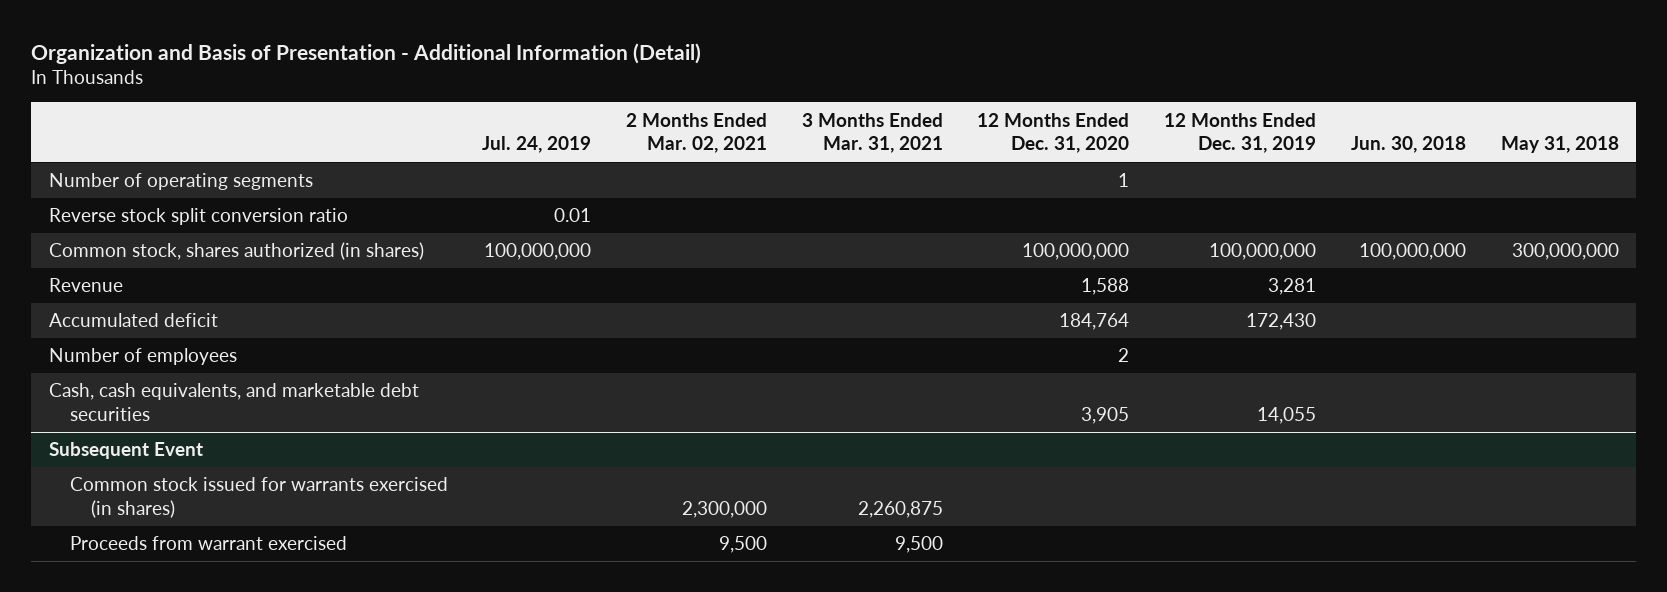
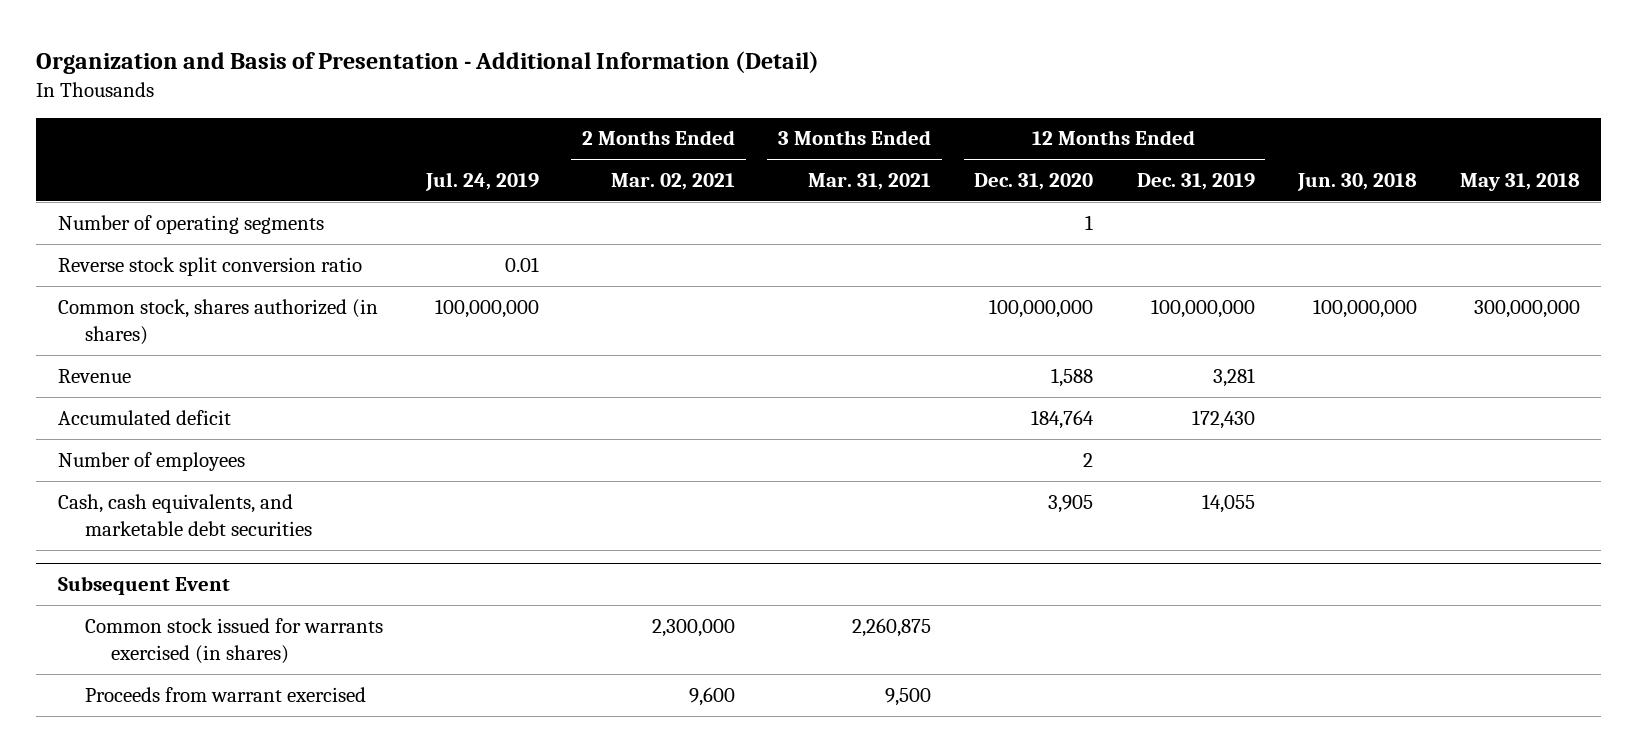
[719,536,768,554] 9,500 -> [689,686,736,706] 9,600

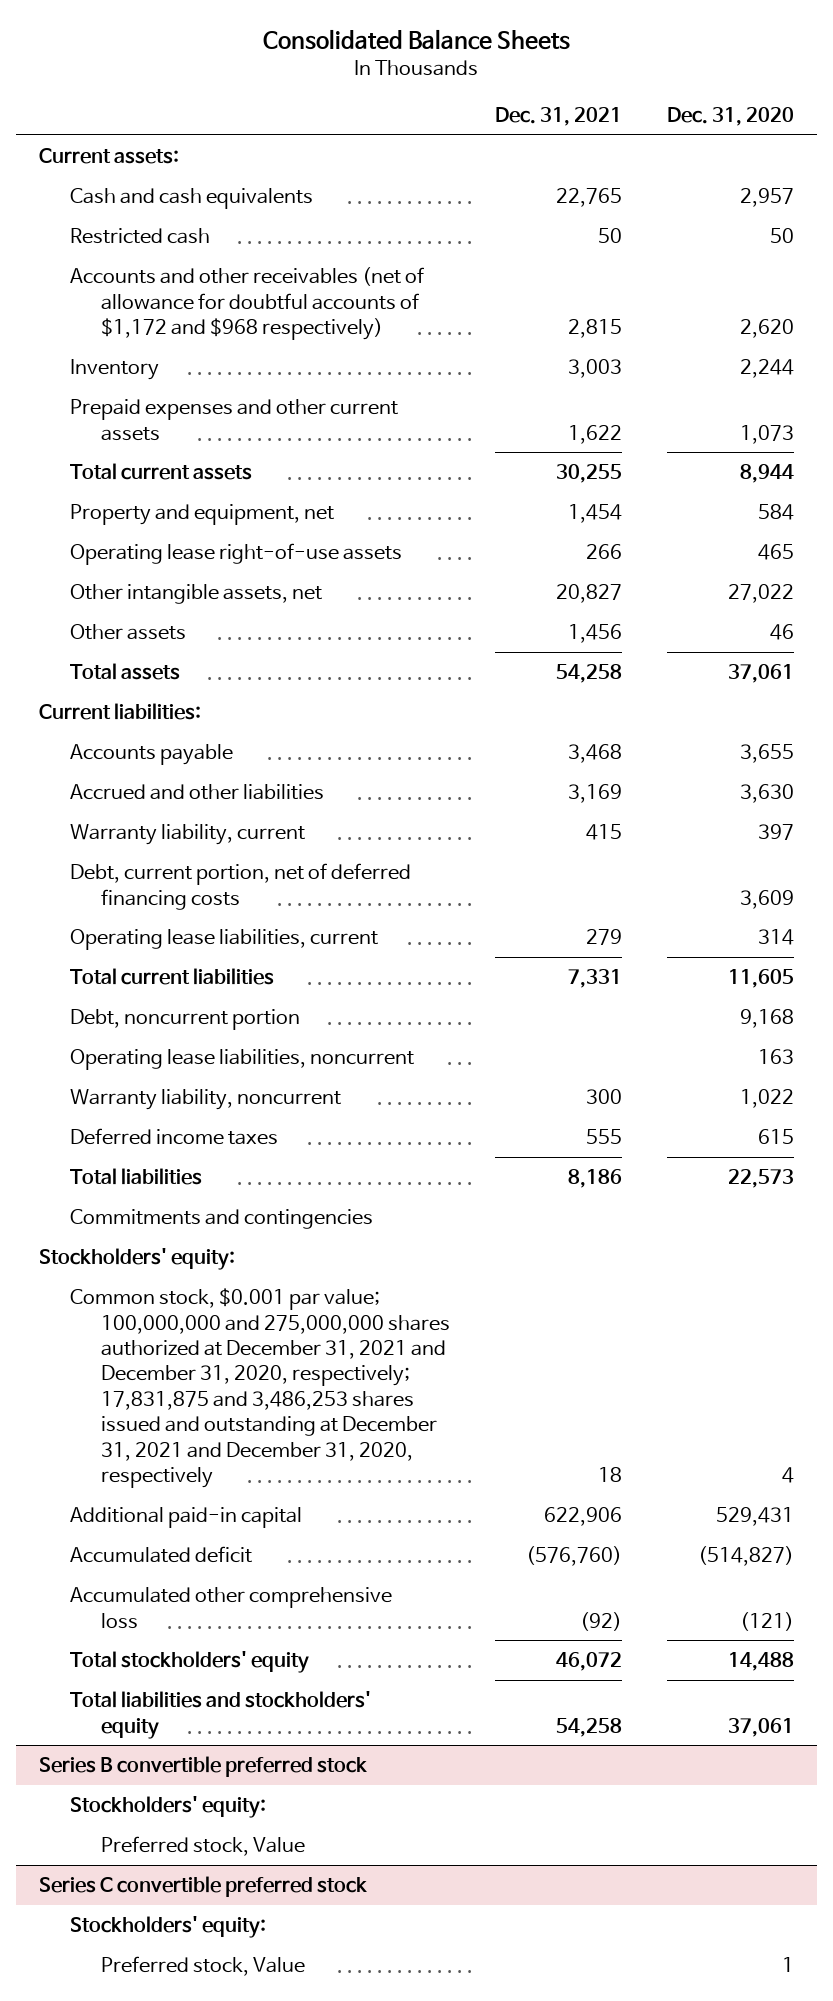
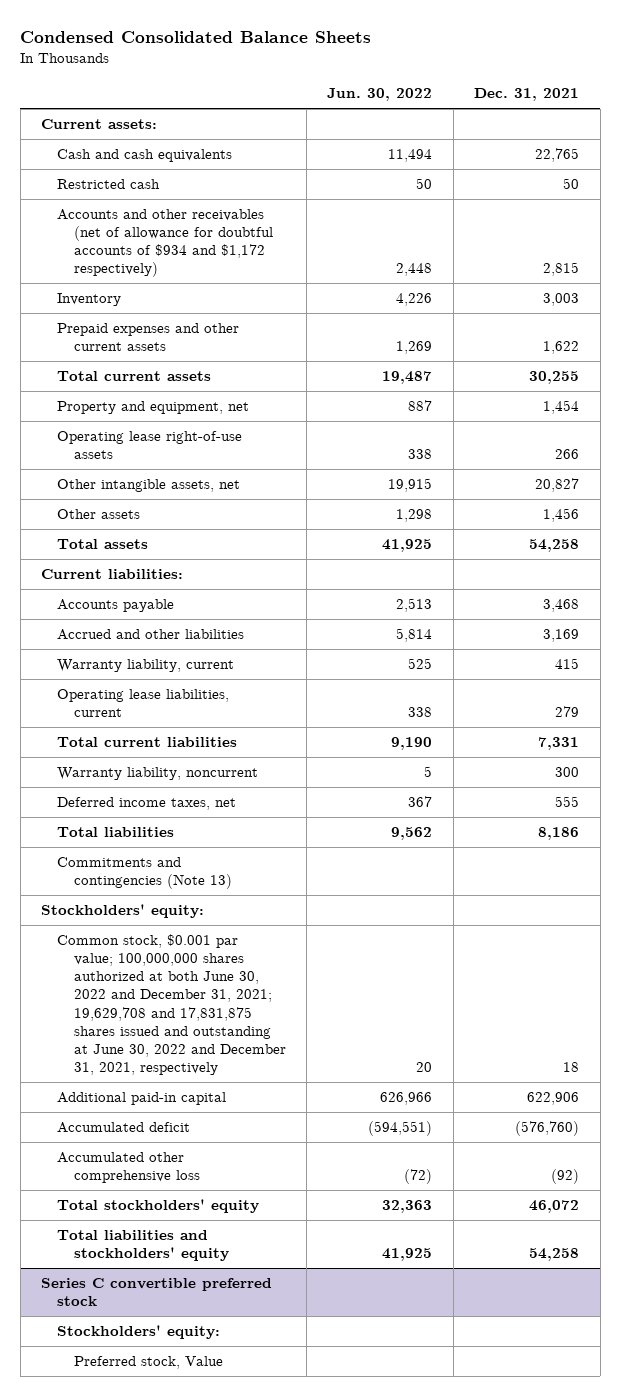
[263,28,571,50] Consolidated Balance Sheets -> [20,31,372,44] Condensed Consolidated Balance Sheets
[667,107,795,127] Dec. 31, 2020 -> none
none -> [327,88,433,102] Jun. 30, 2022
[69,267,424,341] Accounts and other receivables (net of allowance for doubtful accounts of $1,172 and $968 respectively) -> [57,209,273,278] Accounts and other receivables (net of allowance for doubtful accounts of $934 and $1,172 respectively)
[69,863,411,910] Debt, current portion, net of deferred financing costs -> none
[69,1009,300,1031] Debt, noncurrent portion -> none
[69,1049,414,1071] Operating lease liabilities, noncurrent -> none
[69,1128,278,1146] Deferred income taxes -> [57,797,237,811] Deferred income taxes, net
[69,1209,373,1230] Commitments and contingencies -> [57,857,232,890] Commitments and contingencies (Note 13)
[69,1288,451,1488] Common stock, $0.001 par value; 100,000,000 and 275,000,000 shares authorized at December 31, 2021 and December 31, 2020, respectively; 17,831,875 and 3,486,253 shares issued and outstanding at December 31, 2021 and December 31, 2020, respectively -> [57,934,286,1076] Common stock, $0.001 par value; 100,000,000 shares authorized at both June 30, 2022 and December 31, 2021; 19,629,708 and 17,831,875 shares issued and outstanding at June 30, 2022 and December 31, 2021, respectively
[38,1756,367,1778] Series B convertible preferred stock -> none
[69,1796,266,1819] Stockholders' equity: -> none
[101,1836,306,1857] Preferred stock, Value -> none

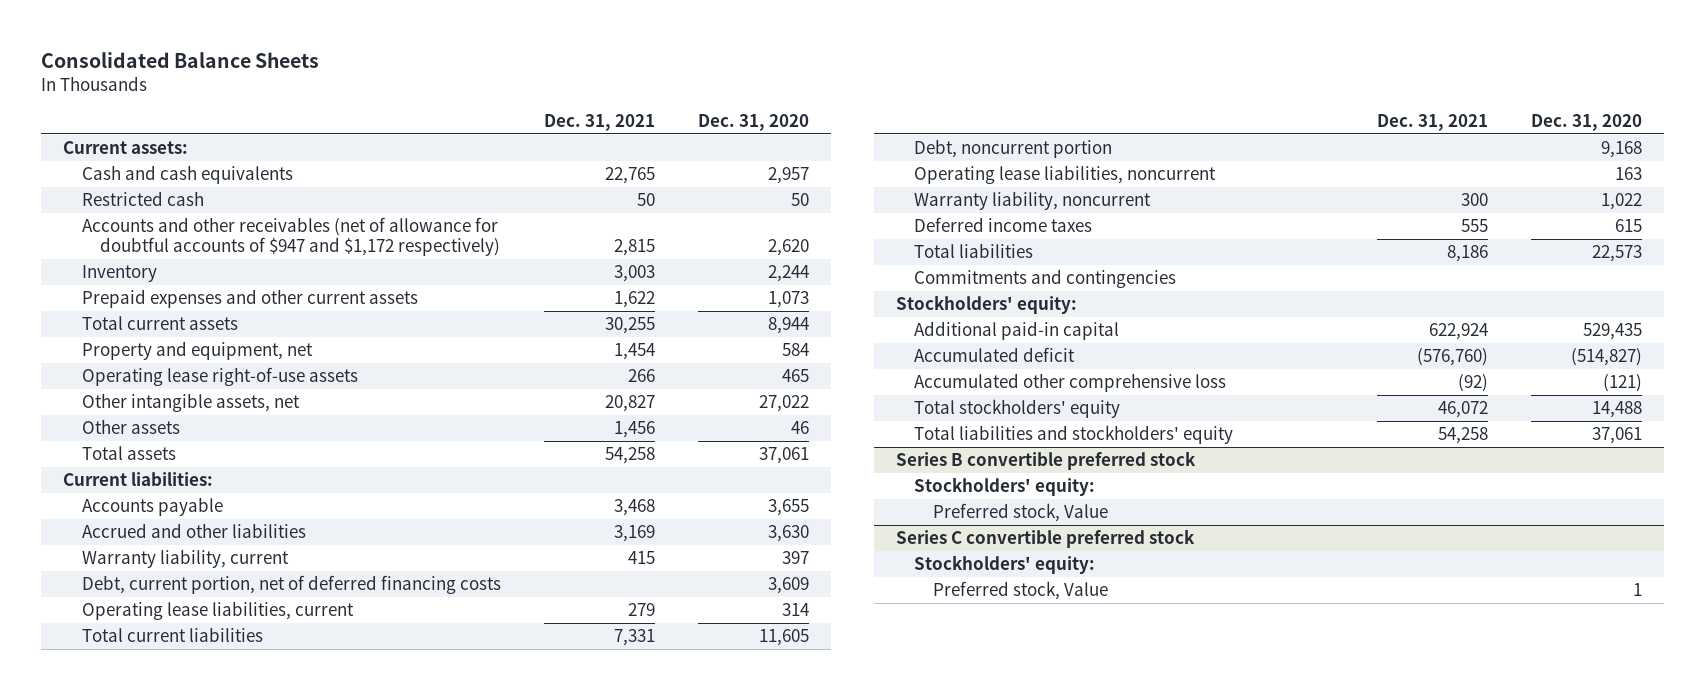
[20,31,372,44] Condensed Consolidated Balance Sheets -> [41,51,320,68] Consolidated Balance Sheets
[327,88,433,102] Jun. 30, 2022 -> none
none -> [698,113,810,131] Dec. 31, 2020
[57,209,273,278] Accounts and other receivables (net of allowance for doubtful accounts of $934 and $1,172 respectively) -> [81,217,501,256] Accounts and other receivables (net of allowance for doubtful accounts of $947 and $1,172 respectively)
none -> [81,575,501,595] Debt, current portion, net of deferred financing costs
none -> [914,139,1113,159] Debt, noncurrent portion
none -> [914,165,1217,185] Operating lease liabilities, noncurrent
[57,797,237,811] Deferred income taxes, net -> [914,217,1093,233] Deferred income taxes
[57,857,232,890] Commitments and contingencies (Note 13) -> [914,269,1177,289] Commitments and contingencies
[57,934,286,1076] Common stock, $0.001 par value; 100,000,000 shares authorized at both June 30, 2022 and December 31, 2021; 19,629,708 and 17,831,875 shares issued and outstanding at June 30, 2022 and December 31, 2021, respectively -> none
[527,1092,580,1106] 622,906 -> [1428,323,1488,341] 622,924
none -> [895,451,1196,471] Series B convertible preferred stock
none -> [914,477,1096,497] Stockholders' equity:
none -> [932,503,1108,523] Preferred stock, Value

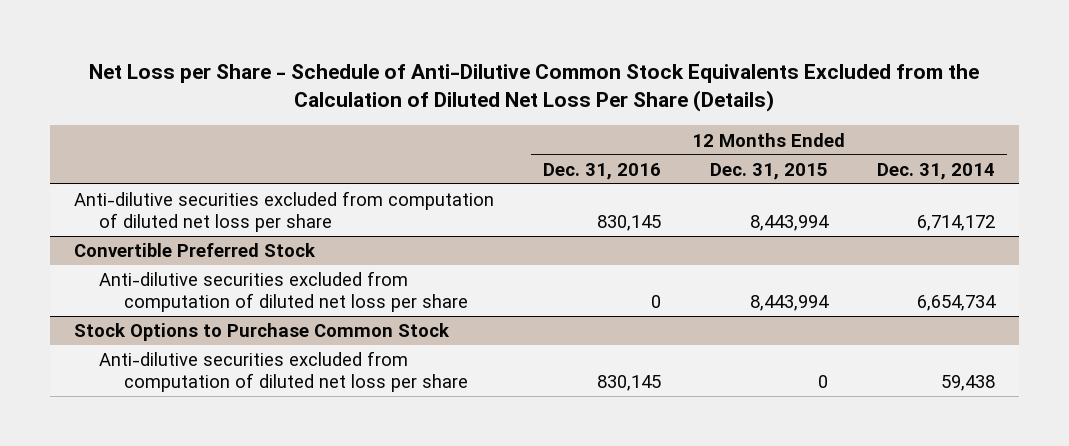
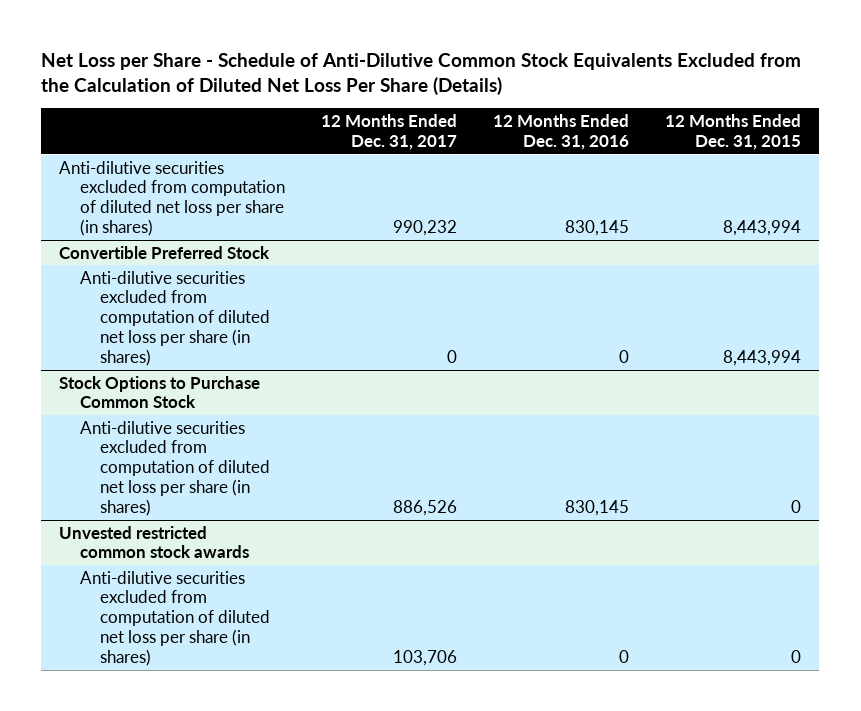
[876,162,995,180] Dec. 31, 2014 -> none
none -> [320,113,457,150] 12 Months Ended Dec. 31, 2017
[74,191,495,232] Anti-dilutive securities excluded from computation of diluted net loss per share -> [59,160,285,237] Anti-dilutive securities excluded from computation of diluted net loss per share (in shares)
[99,271,469,312] Anti-dilutive securities excluded from computation of diluted net loss per share -> [79,270,270,366] Anti-dilutive securities excluded from computation of diluted net loss per share (in shares)
[99,351,469,392] Anti-dilutive securities excluded from computation of diluted net loss per share -> [79,420,270,516] Anti-dilutive securities excluded from computation of diluted net loss per share (in shares)
none -> [59,525,249,559] Unvested restricted common stock awards
none -> [79,570,270,666] Anti-dilutive securities excluded from computation of diluted net loss per share (in shares)

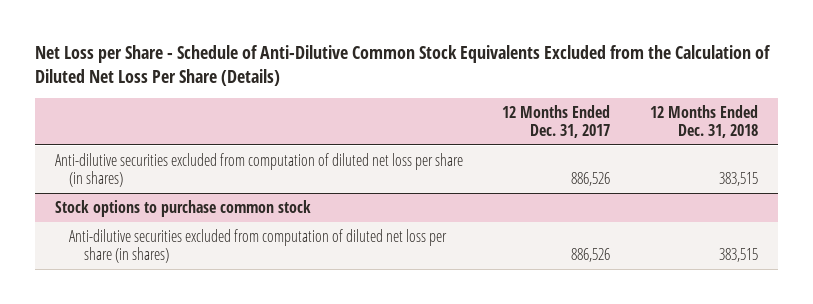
[493,113,630,150] 12 Months Ended Dec. 31, 2016 -> none
[665,113,802,150] 12 Months Ended Dec. 31, 2015 -> none
none -> [649,104,758,139] 12 Months Ended Dec. 31, 2018
[59,160,285,237] Anti-dilutive securities excluded from computation of diluted net loss per share (in shares) -> none
[59,245,271,259] Convertible Preferred Stock -> none
[79,270,270,366] Anti-dilutive securities excluded from computation of diluted net loss per share (in shares) -> none
[59,375,261,409] Stock Options to Purchase Common Stock -> none
[59,525,249,559] Unvested restricted common stock awards -> none
none -> [54,199,311,217] Stock options to purchase common stock
[392,649,457,666] 103,706 -> [571,248,611,263] 886,526

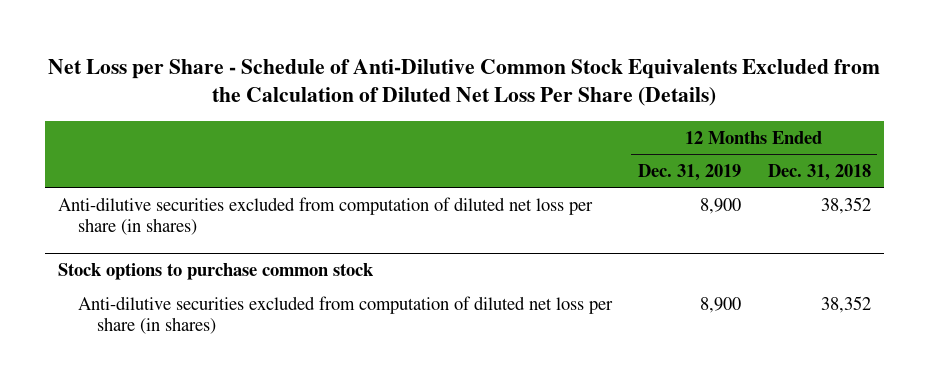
[502,104,611,139] 12 Months Ended Dec. 31, 2017 -> none
none -> [638,163,742,181] Dec. 31, 2019
[718,172,758,187] 383,515 -> [820,196,871,214] 38,352
[718,248,758,263] 383,515 -> [820,295,871,313] 38,352

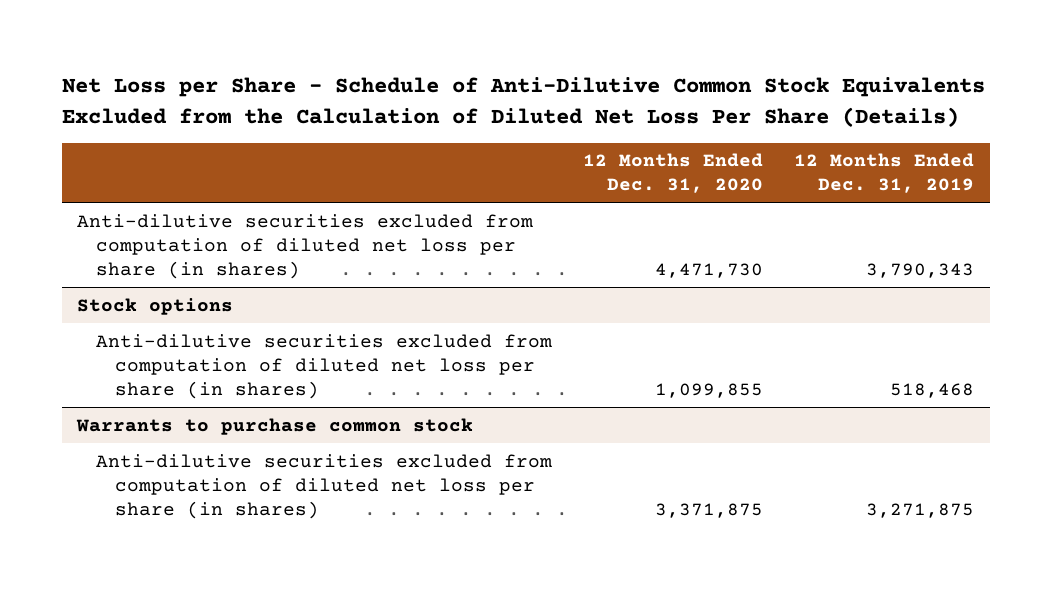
[767,163,871,181] Dec. 31, 2018 -> none
none -> [583,153,764,194] 12 Months Ended Dec. 31, 2020
[700,197,742,214] 8,900 -> [866,262,975,278] 3,790,343
[58,263,375,281] Stock options to purchase common stock -> [77,297,234,315] Stock options
[700,296,742,313] 8,900 -> [890,382,975,398] 518,468
none -> [76,417,474,435] Warrants to purchase common stock
none -> [96,453,553,519] Anti-dilutive securities excluded from computation of diluted net loss per share (in shares)

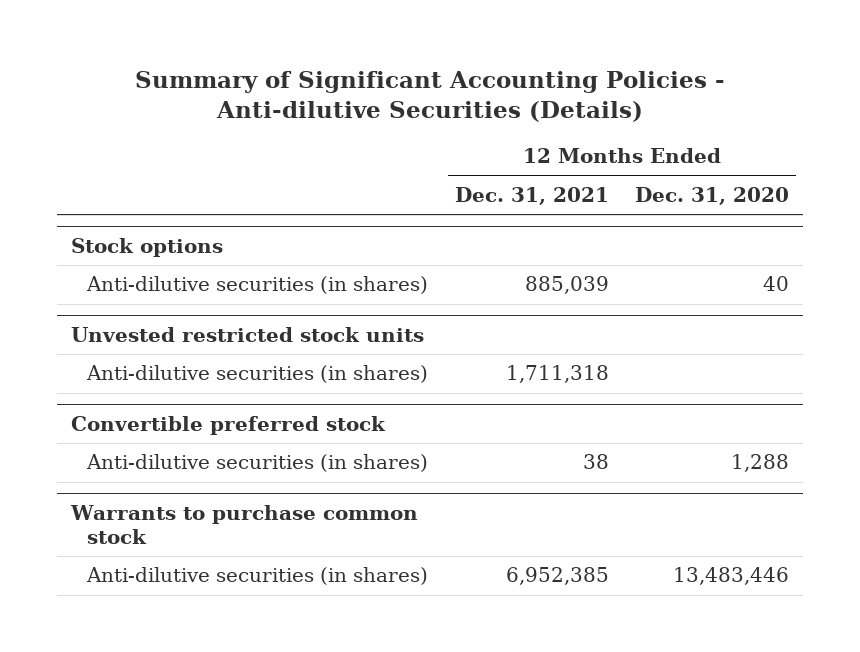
[61,77,985,127] Net Loss per Share - Schedule of Anti-Dilutive Common Stock Equivalents Excluded from the Calculation of Diluted Net Loss Per Share (Details) -> [135,70,726,122] Summary of Significant Accounting Policies - Anti-dilutive Securities (Details)
[794,153,975,194] 12 Months Ended Dec. 31, 2019 -> none
none -> [454,186,609,205] Dec. 31, 2021
[77,213,534,279] Anti-dilutive securities excluded from computation of diluted net loss per share (in shares) -> none
[96,333,553,399] Anti-dilutive securities excluded from computation of diluted net loss per share (in shares) -> [85,276,428,295] Anti-dilutive securities (in shares)
[655,382,764,398] 1,099,855 -> [763,276,790,292] 40
none -> [70,327,424,343] Unvested restricted stock units
none -> [85,365,428,384] Anti-dilutive securities (in shares)
none -> [70,416,386,436] Convertible preferred stock
none -> [85,454,428,473] Anti-dilutive securities (in shares)
[96,453,553,519] Anti-dilutive securities excluded from computation of diluted net loss per share (in shares) -> [85,567,428,586] Anti-dilutive securities (in shares)
[655,502,764,518] 3,371,875 -> [673,567,790,586] 13,483,446

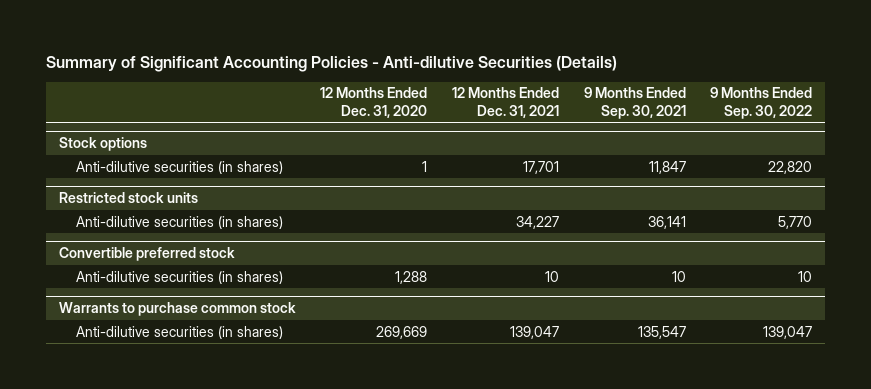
none -> [583,87,686,119] 9 Months Ended Sep. 30, 2021
none -> [710,87,813,119] 9 Months Ended Sep. 30, 2022
[524,276,609,295] 885,039 -> [522,160,559,174] 17,701
[763,276,790,292] 40 -> [422,160,428,172] 1
[70,327,424,343] Unvested restricted stock units -> [58,192,198,204] Restricted stock units
[505,365,609,384] 1,711,318 -> [515,215,559,229] 34,227
[582,454,609,470] 38 -> [544,270,559,282] 10
[505,567,609,586] 6,952,385 -> [509,325,559,339] 139,047
[673,567,790,586] 13,483,446 -> [376,325,428,339] 269,669

